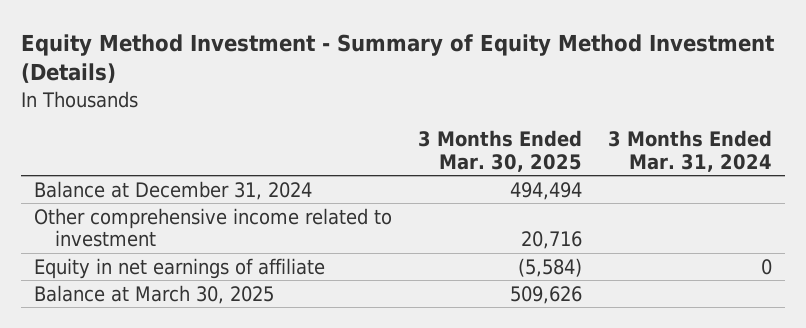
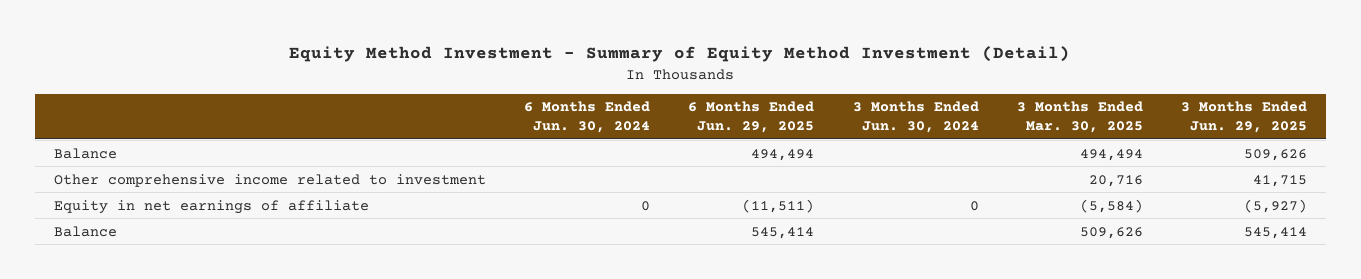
[20,33,775,84] Equity Method Investment - Summary of Equity Method Investment (Details) -> [289,46,1071,63] Equity Method Investment - Summary of Equity Method Investment (Detail)
[607,130,772,172] 3 Months Ended Mar. 31, 2024 -> none
none -> [524,101,651,134] 6 Months Ended Jun. 30, 2024
none -> [688,101,815,134] 6 Months Ended Jun. 29, 2025
none -> [852,101,979,134] 3 Months Ended Jun. 30, 2024
none -> [1181,101,1308,134] 3 Months Ended Jun. 29, 2025
[33,180,312,200] Balance at December 31, 2024 -> [53,147,117,159] Balance
[33,284,274,304] Balance at March 30, 2025 -> [53,225,117,237] Balance

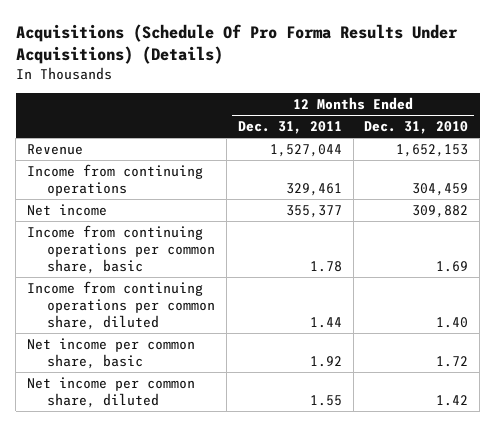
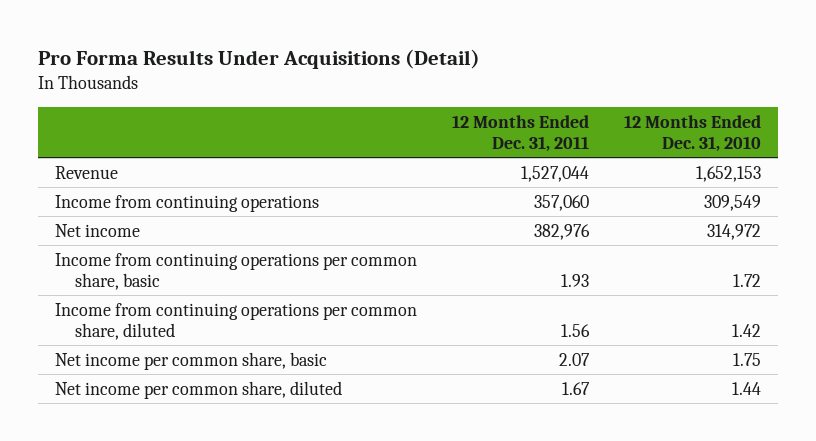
[15,23,458,64] Acquisitions (Schedule Of Pro Forma Results Under Acquisitions) (Details) -> [37,49,480,70] Pro Forma Results Under Acquisitions (Detail)
[285,182,342,196] 329,461 -> [533,194,589,211] 357,060
[412,182,469,196] 304,459 -> [703,194,761,211] 309,549
[285,205,342,219] 355,377 -> [533,223,590,240] 382,976
[412,205,469,219] 309,882 -> [706,223,761,240] 314,972
[309,260,342,272] 1.78 -> [560,273,589,287] 1.93
[436,260,469,272] 1.69 -> [732,273,761,287] 1.72
[309,316,342,328] 1.44 -> [560,323,590,337] 1.56
[436,316,469,328] 1.40 -> [731,323,761,337] 1.42
[309,355,342,367] 1.92 -> [558,352,590,366] 2.07
[436,355,469,367] 1.72 -> [732,352,761,366] 1.75
[309,394,342,406] 1.55 -> [561,381,590,395] 1.67
[436,394,469,406] 1.42 -> [731,381,761,395] 1.44

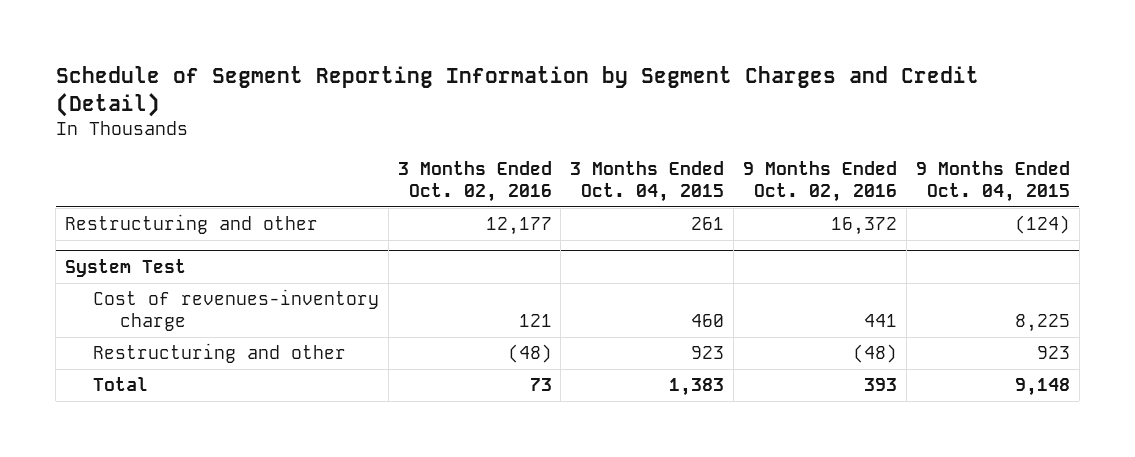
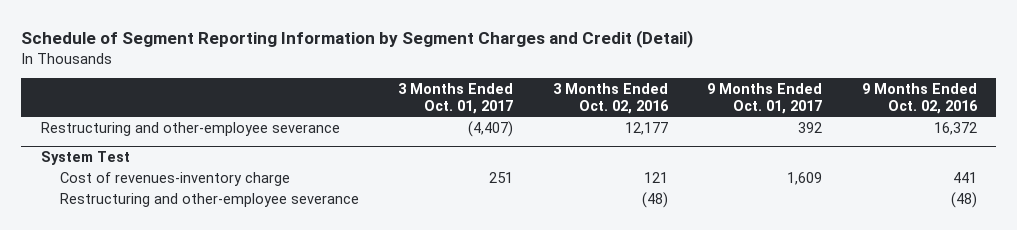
[570,160,725,202] 3 Months Ended Oct. 04, 2015 -> none
[915,160,1070,202] 9 Months Ended Oct. 04, 2015 -> none
none -> [398,83,514,114] 3 Months Ended Oct. 01, 2017
none -> [707,83,823,114] 9 Months Ended Oct. 01, 2017
[65,214,319,235] Restructuring and other -> [40,121,340,136] Restructuring and other-employee severance
[92,377,148,392] Total -> none
[92,343,346,364] Restructuring and other -> [59,192,359,207] Restructuring and other-employee severance

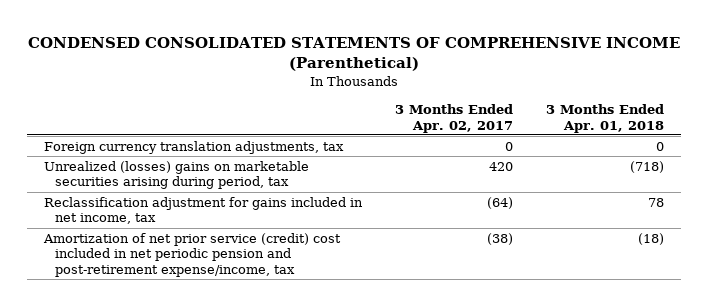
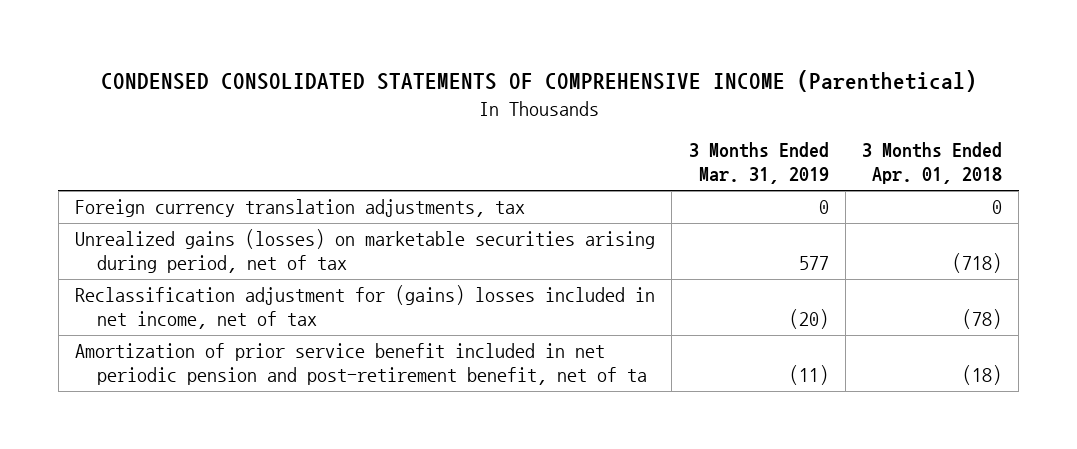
[395,104,514,133] 3 Months Ended Apr. 02, 2017 -> none
none -> [688,142,829,185] 3 Months Ended Mar. 31, 2019
[43,160,309,190] Unrealized (losses) gains on marketable securities arising during period, tax -> [75,229,656,274] Unrealized gains (losses) on marketable securities arising during period, net of tax
[43,196,363,225] Reclassification adjustment for gains included in net income, tax -> [75,285,656,330] Reclassification adjustment for (gains) losses included in net income, net of tax
[648,197,665,207] 78 -> [962,309,1003,330] (78)
[42,232,341,278] Amortization of net prior service (credit) cost included in net periodic pension and post-retirement expense/income, tax -> [75,343,647,386] Amortization of prior service benefit included in net periodic pension and post-retirement benefit, net of ta

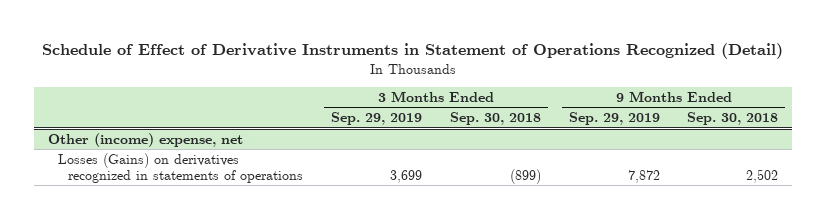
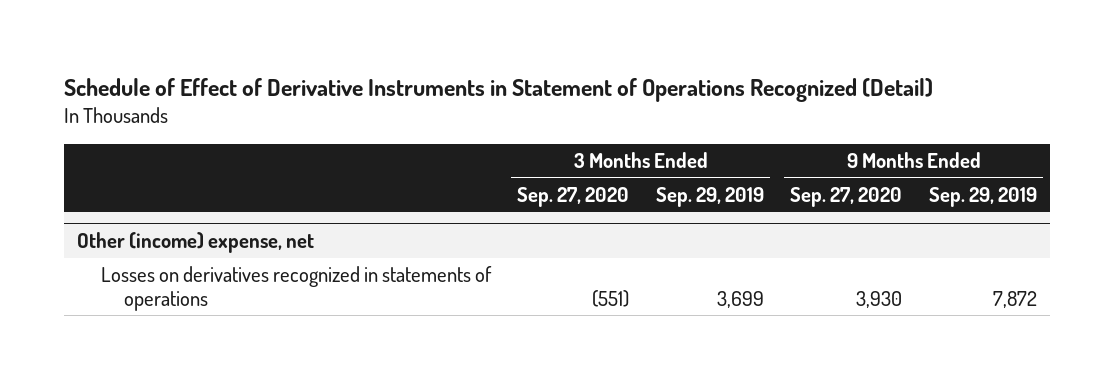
[449,112,541,126] Sep. 30, 2018 -> none
[687,112,779,126] Sep. 30, 2018 -> none
none -> [517,186,630,207] Sep. 27, 2020
none -> [790,186,903,207] Sep. 27, 2020
[58,152,304,183] Losses (Gains) on derivatives recognized in statements of operations -> [100,266,492,311] Losses on derivatives recognized in statements of operations

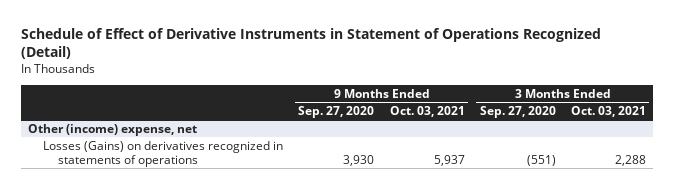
[655,186,764,207] Sep. 29, 2019 -> none
[928,186,1037,207] Sep. 29, 2019 -> none
none -> [389,105,465,117] Oct. 03, 2021
none -> [570,105,646,117] Oct. 03, 2021
[100,266,492,311] Losses on derivatives recognized in statements of operations -> [43,140,284,167] Losses (Gains) on derivatives recognized in statements of operations

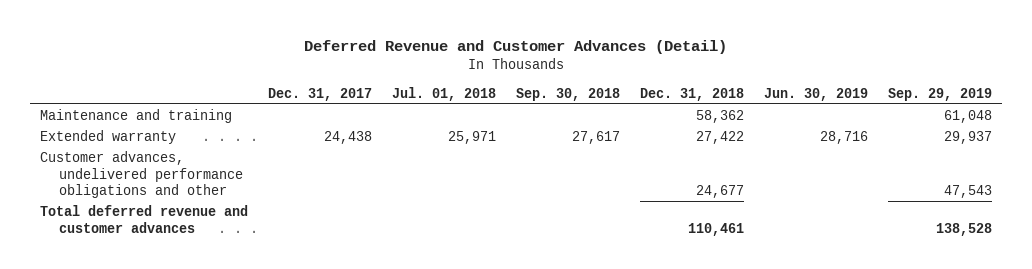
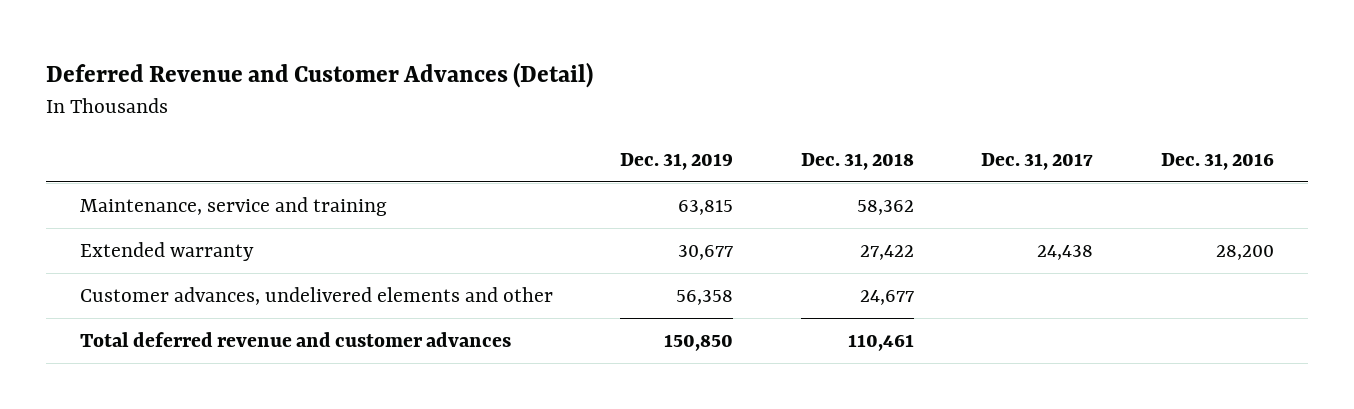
[392,86,497,101] Jul. 01, 2018 -> none
[516,87,621,101] Sep. 30, 2018 -> none
[764,87,869,101] Jun. 30, 2019 -> none
[888,87,993,101] Sep. 29, 2019 -> none
none -> [620,152,734,170] Dec. 31, 2019
none -> [1160,152,1274,170] Dec. 31, 2016
[40,109,233,124] Maintenance and training -> [79,197,387,217] Maintenance, service and training
[40,151,244,199] Customer advances, undelivered performance obligations and other -> [79,287,553,306] Customer advances, undelivered elements and other

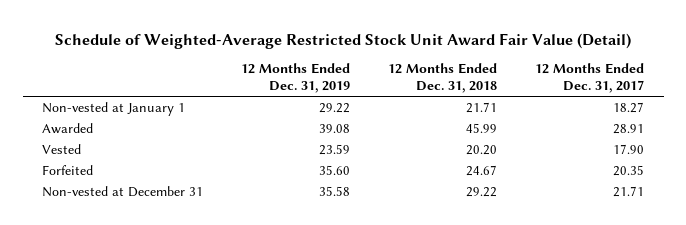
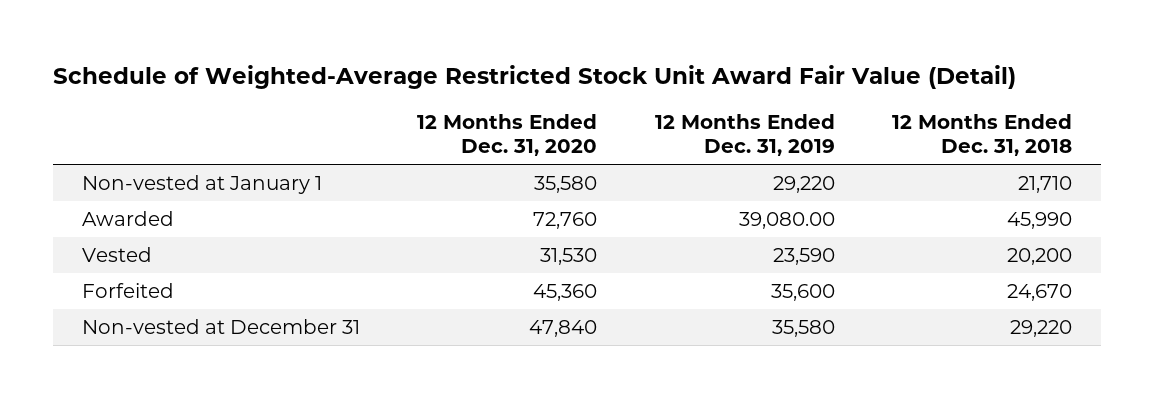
[535,63,645,94] 12 Months Ended Dec. 31, 2017 -> none
none -> [417,114,598,157] 12 Months Ended Dec. 31, 2020
[318,102,350,113] 29.22 -> [772,175,835,193] 29,220
[466,101,498,113] 21.71 -> [1017,175,1072,193] 21,710
[318,123,350,133] 39.08 -> [738,211,835,229] 39,080.00
[466,122,498,133] 45.99 -> [1006,211,1072,229] 45,990
[318,143,350,155] 23.59 -> [772,247,835,265] 23,590
[466,144,498,155] 20.20 -> [1006,247,1072,265] 20,200
[318,164,350,175] 35.60 -> [770,283,835,301] 35,600
[466,164,498,176] 24.67 -> [1006,283,1072,301] 24,670
[318,185,350,196] 35.58 -> [771,319,835,337] 35,580
[466,186,498,197] 29.22 -> [1009,319,1072,337] 29,220

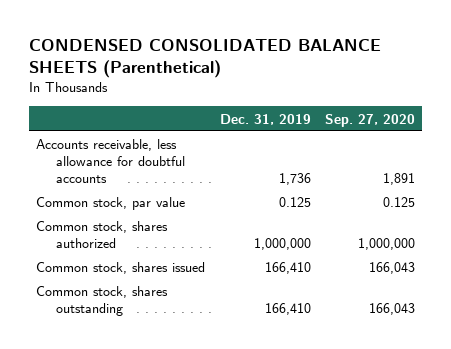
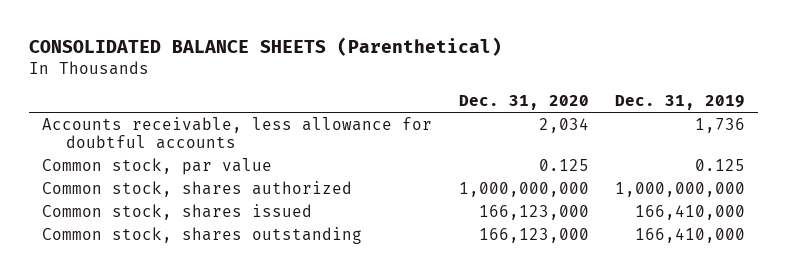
[28,39,381,79] CONDENSED CONSOLIDATED BALANCE SHEETS (Parenthetical) -> [29,36,503,56] CONSOLIDATED BALANCE SHEETS (Parenthetical)
[325,113,416,127] Sep. 27, 2020 -> none
none -> [458,94,589,110] Dec. 31, 2020
[253,238,311,251] 1,000,000 -> [615,181,746,197] 1,000,000,000
[264,262,311,275] 166,410 -> [635,204,746,220] 166,410,000
[264,303,311,316] 166,410 -> [635,227,746,243] 166,410,000

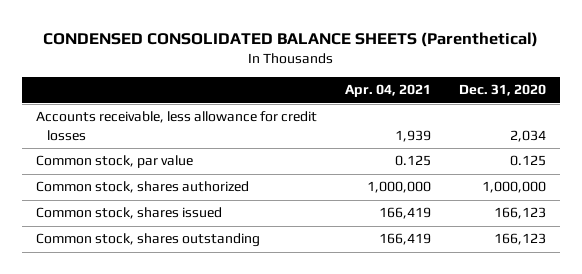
[29,36,503,56] CONSOLIDATED BALANCE SHEETS (Parenthetical) -> [42,31,538,47] CONDENSED CONSOLIDATED BALANCE SHEETS (Parenthetical)
[615,94,746,110] Dec. 31, 2019 -> none
none -> [344,84,431,98] Apr. 04, 2021
[42,116,433,149] Accounts receivable, less allowance for doubtful accounts -> [35,111,317,141] Accounts receivable, less allowance for credit losses
[458,181,589,197] 1,000,000,000 -> [482,181,547,194] 1,000,000
[478,204,589,220] 166,123,000 -> [494,207,547,220] 166,123
[478,227,589,243] 166,123,000 -> [494,233,547,246] 166,123

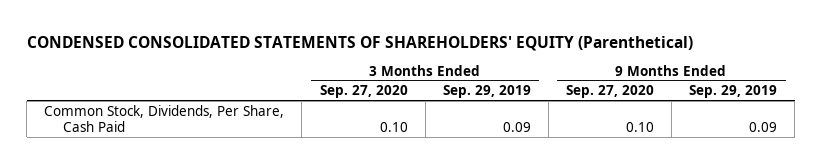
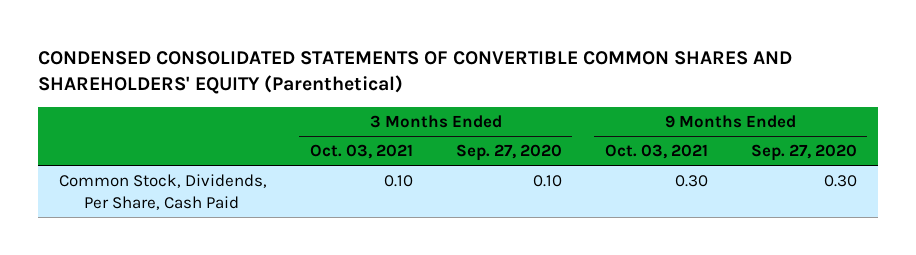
[26,35,693,51] CONDENSED CONSOLIDATED STATEMENTS OF SHAREHOLDERS' EQUITY (Parenthetical) -> [37,50,792,95] CONDENSED CONSOLIDATED STATEMENTS OF CONVERTIBLE COMMON SHARES AND SHAREHOLDERS' EQUITY (Parenthetical)
[442,85,531,99] Sep. 29, 2019 -> none
[689,85,778,99] Sep. 29, 2019 -> none
none -> [309,144,413,160] Oct. 03, 2021
none -> [604,144,708,160] Oct. 03, 2021
[625,121,654,132] 0.10 -> [823,174,857,187] 0.30

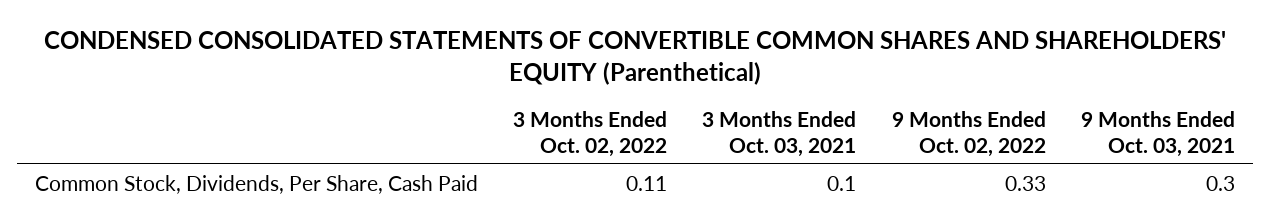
[455,144,562,162] Sep. 27, 2020 -> none
[750,144,857,162] Sep. 27, 2020 -> none
none -> [513,111,668,157] 3 Months Ended Oct. 02, 2022
none -> [891,111,1046,157] 9 Months Ended Oct. 02, 2022
[383,174,413,187] 0.10 -> [827,176,857,192] 0.1
[674,174,708,187] 0.30 -> [1206,176,1236,192] 0.3

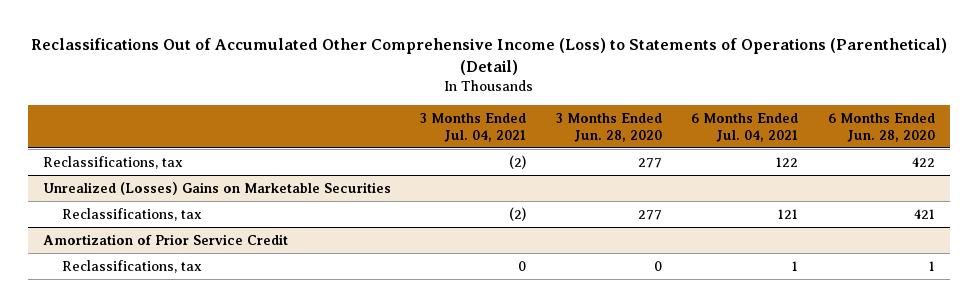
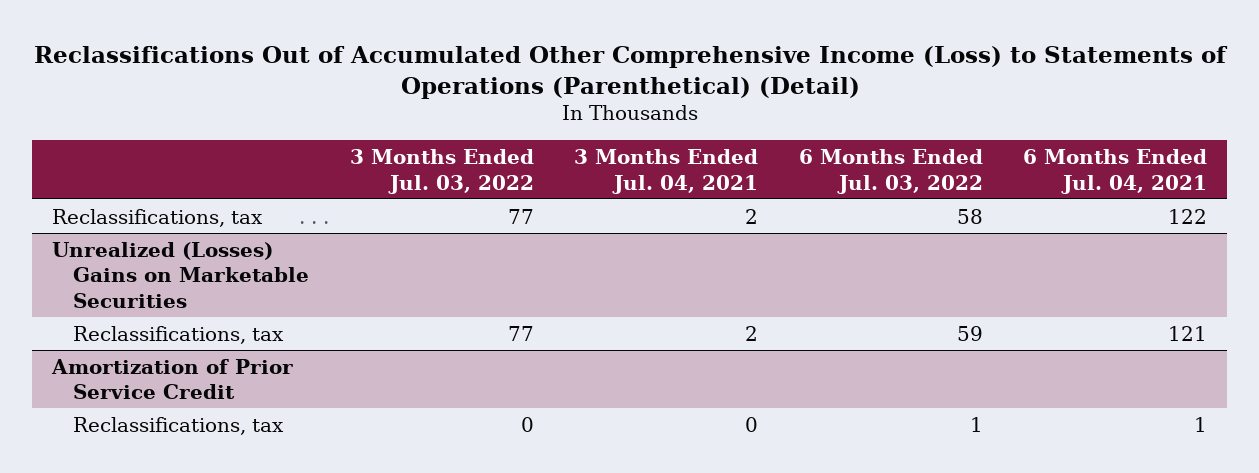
[555,112,662,142] 3 Months Ended Jun. 28, 2020 -> none
[827,112,935,142] 6 Months Ended Jun. 28, 2020 -> none
none -> [349,149,534,194] 3 Months Ended Jul. 03, 2022
none -> [798,149,983,194] 6 Months Ended Jul. 03, 2022
[509,154,527,169] (2) -> [745,208,759,224] 2
[509,206,527,221] (2) -> [745,325,759,341] 2

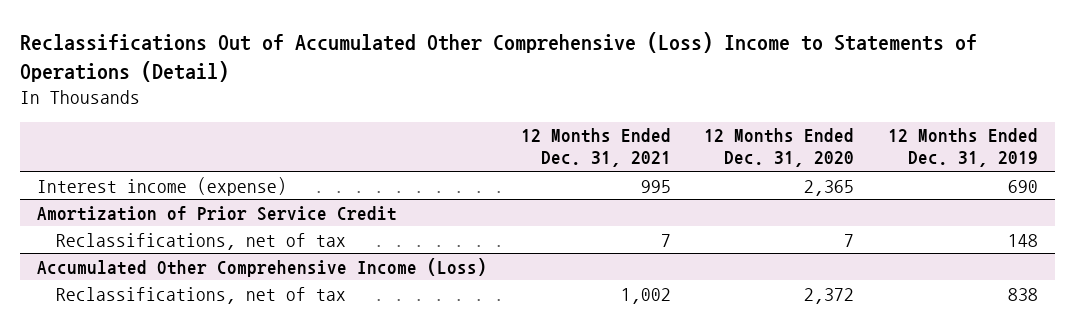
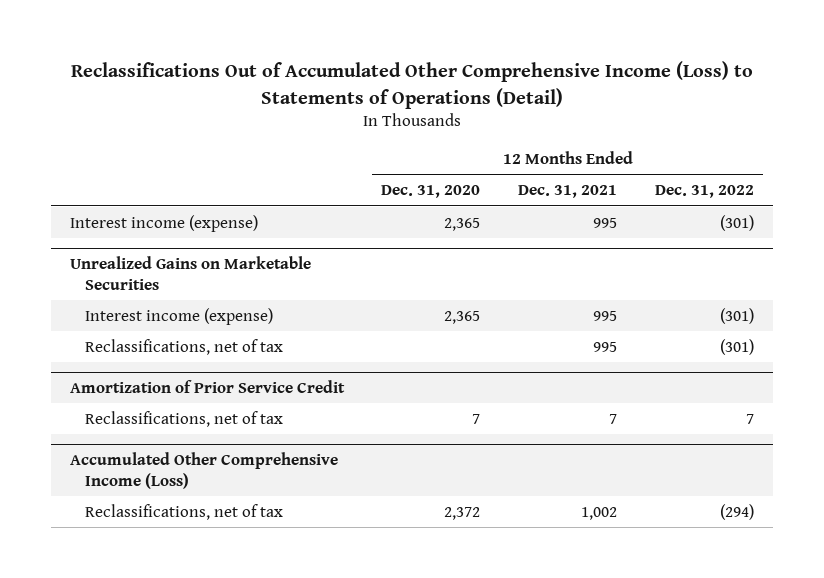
[19,31,977,82] Reclassifications Out of Accumulated Other Comprehensive (Loss) Income to Statements of Operations (Detail) -> [70,61,753,109] Reclassifications Out of Accumulated Other Comprehensive Income (Loss) to Statements of Operations (Detail)
[888,128,1039,168] 12 Months Ended Dec. 31, 2019 -> none
none -> [654,185,754,199] Dec. 31, 2022
none -> [69,256,311,290] Unrealized Gains on Marketable Securities
none -> [85,307,274,325] Interest income (expense)
none -> [85,338,284,355] Reclassifications, net of tax

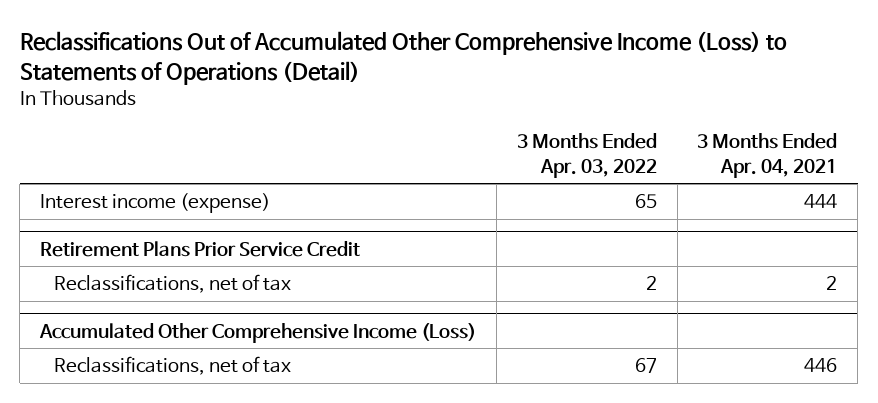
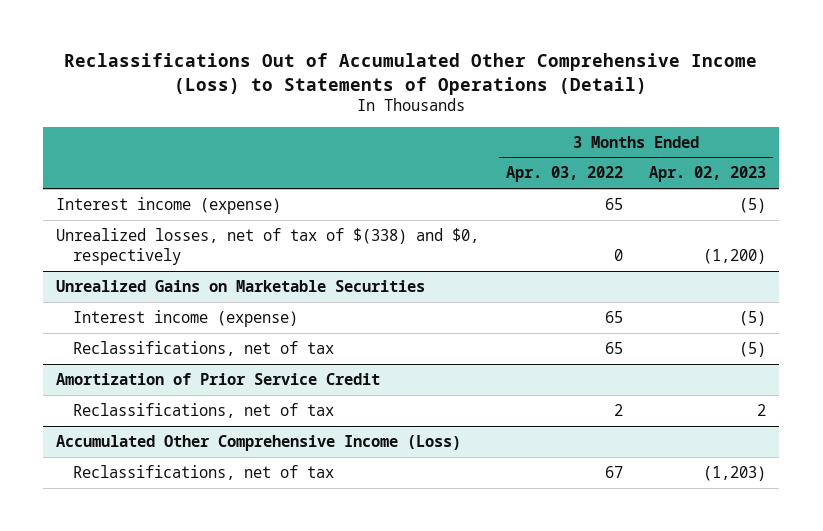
[697,133,838,178] 3 Months Ended Apr. 04, 2021 -> none
none -> [649,166,767,183] Apr. 02, 2023
none -> [56,227,480,265] Unrealized losses, net of tax of $(338) and $0, respectively
none -> [56,279,426,292] Unrealized Gains on Marketable Securities
none -> [72,309,298,327] Interest income (expense)
none -> [72,340,334,356] Reclassifications, net of tax
[40,240,361,257] Retirement Plans Prior Service Credit -> [56,372,381,385] Amortization of Prior Service Credit

